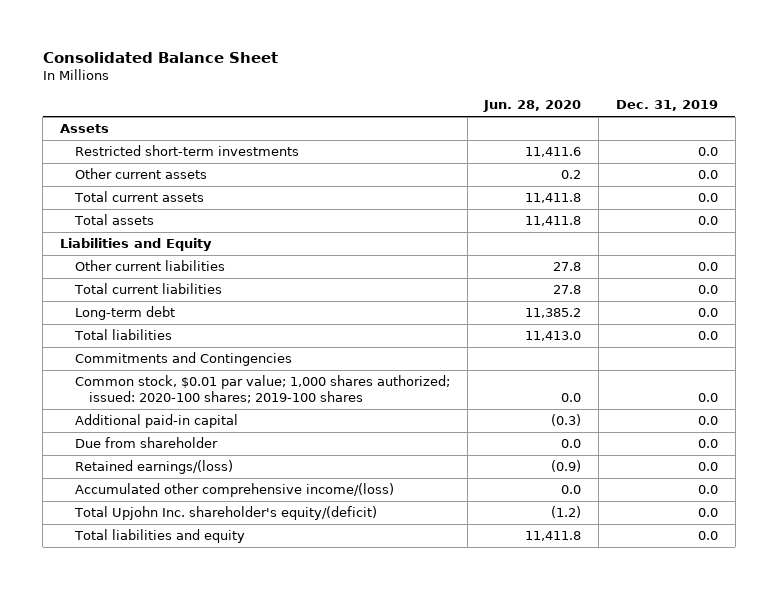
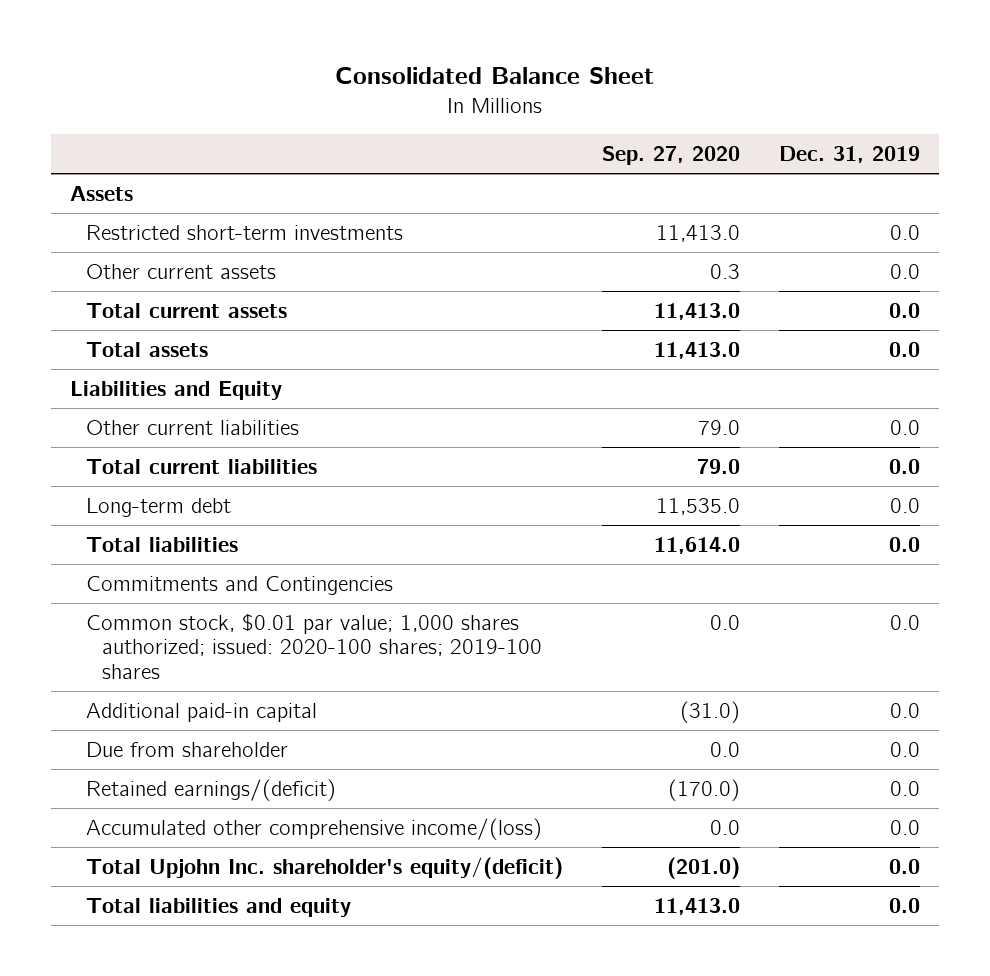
[483,100,582,113] Jun. 28, 2020 -> none
none -> [602,145,741,165] Sep. 27, 2020
[74,460,233,475] Retained earnings/(loss) -> [86,778,337,801] Retained earnings/(deficit)

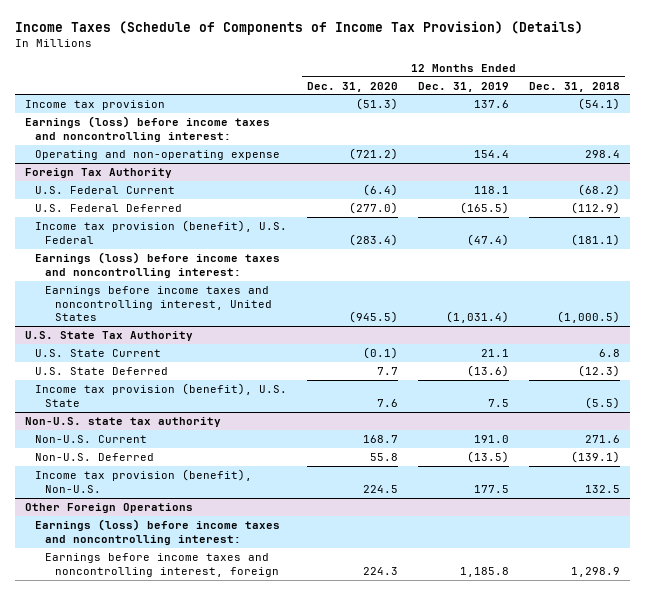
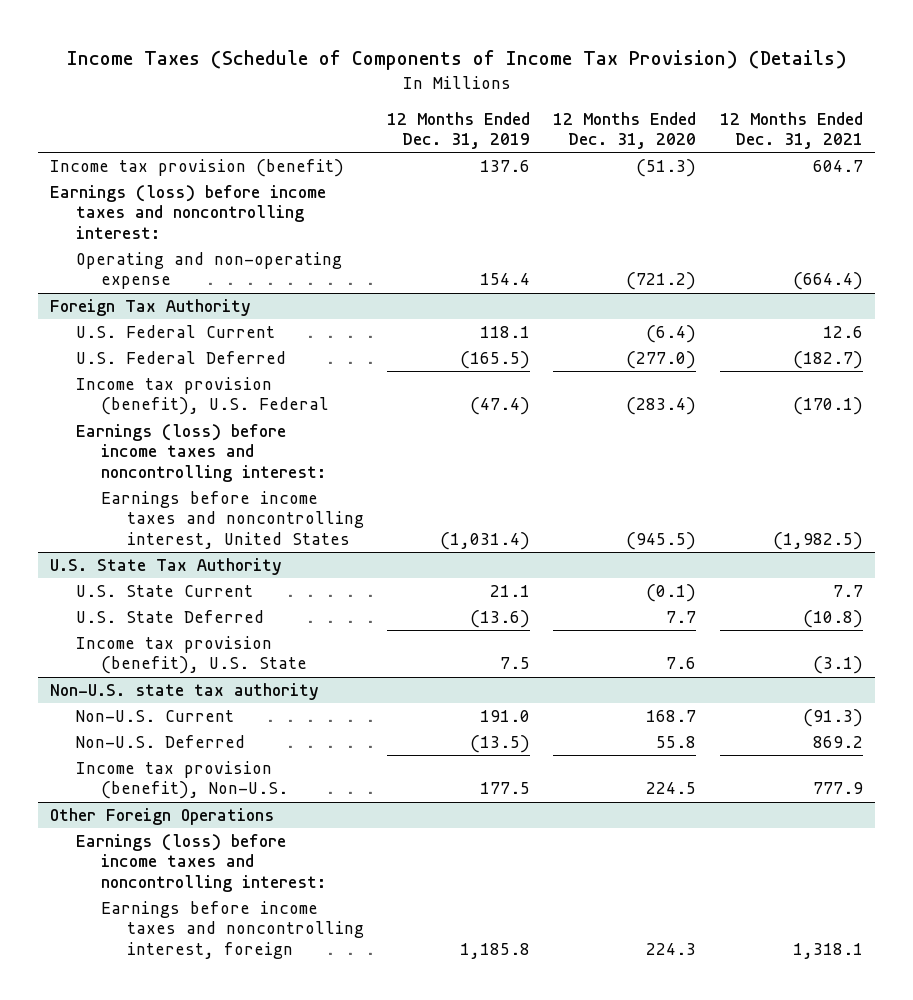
[529,81,621,92] Dec. 31, 2018 -> none
none -> [719,111,863,150] 12 Months Ended Dec. 31, 2021
[24,100,165,111] Income tax provision -> [50,158,345,177] Income tax provision (benefit)

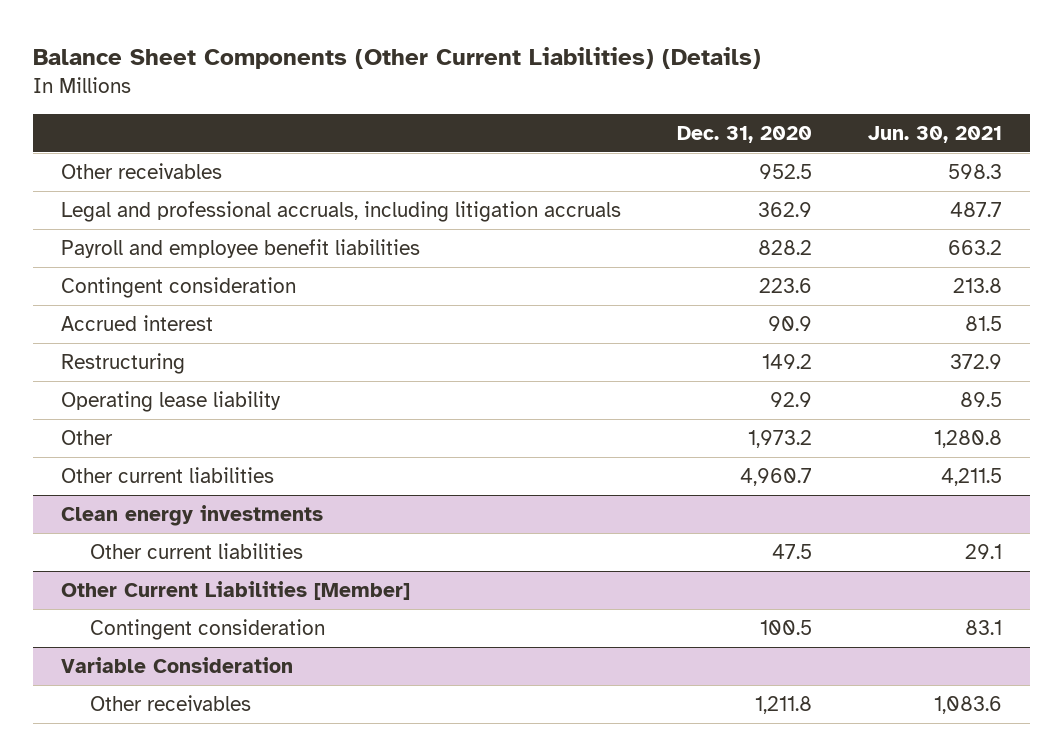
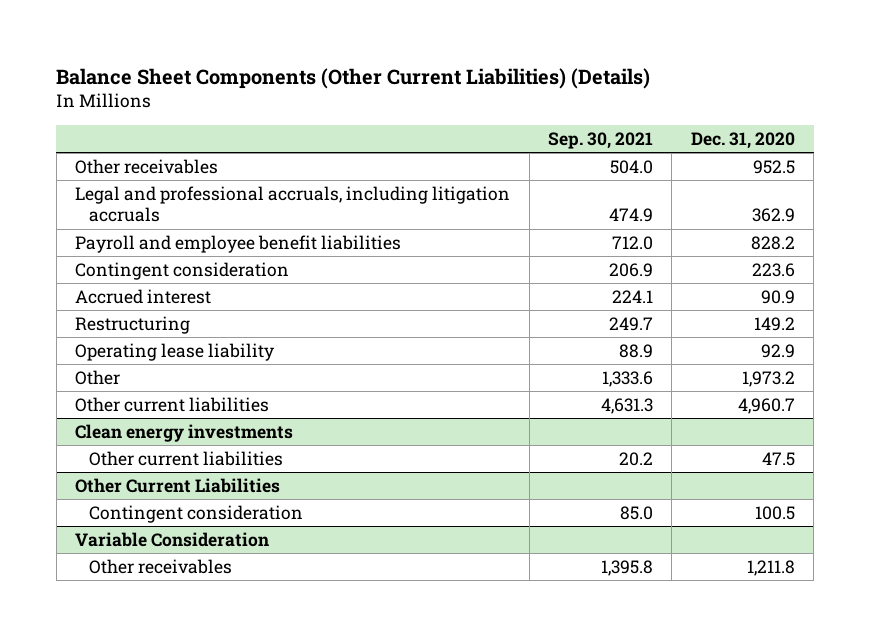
[868,125,1003,143] Jun. 30, 2021 -> none
none -> [548,131,654,149] Sep. 30, 2021
[60,580,410,600] Other Current Liabilities [Member] -> [75,477,281,493] Other Current Liabilities

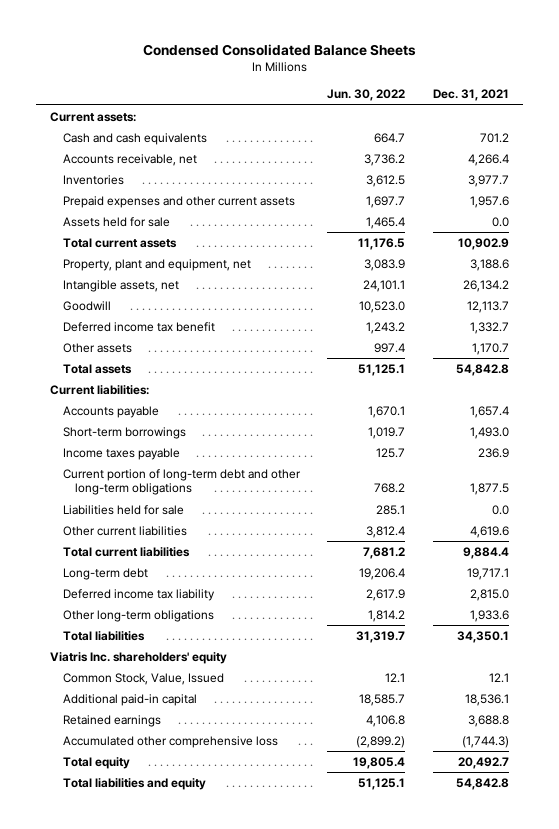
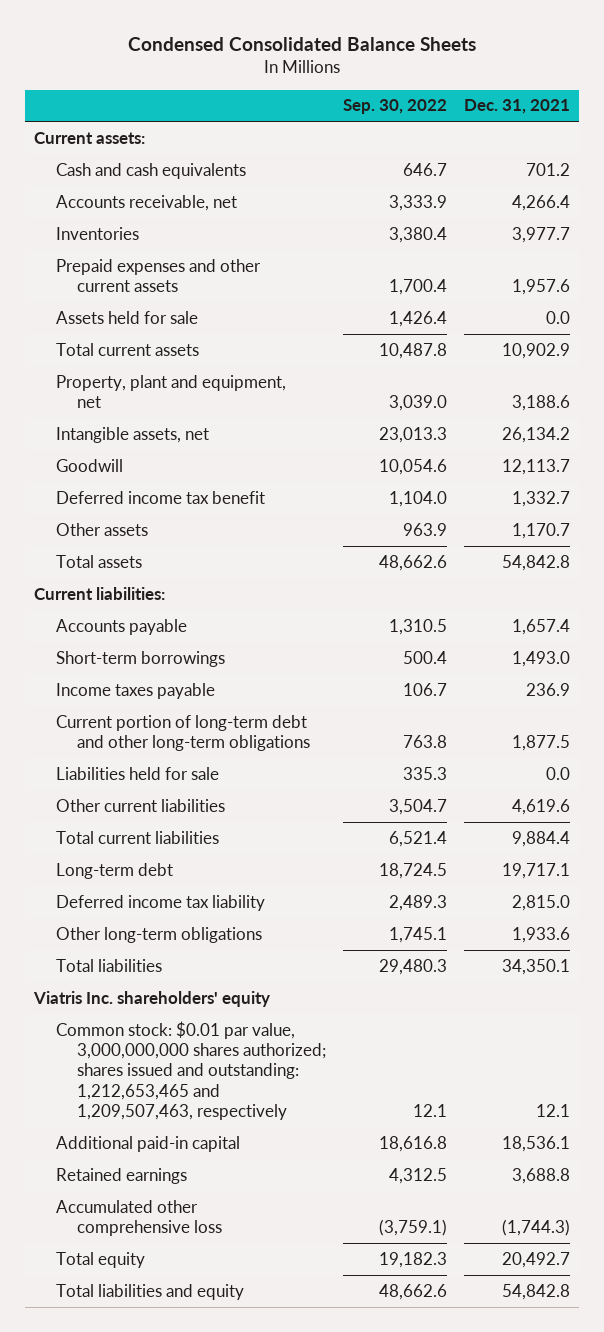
[327,89,406,102] Jun. 30, 2022 -> none
none -> [343,99,448,115] Sep. 30, 2022
[62,672,224,685] Common Stock, Value, Issued -> [55,1020,327,1120] Common stock: $0.01 par value, 3,000,000,000 shares authorized; shares issued and outstanding: 1,212,653,465 and 1,209,507,463, respectively

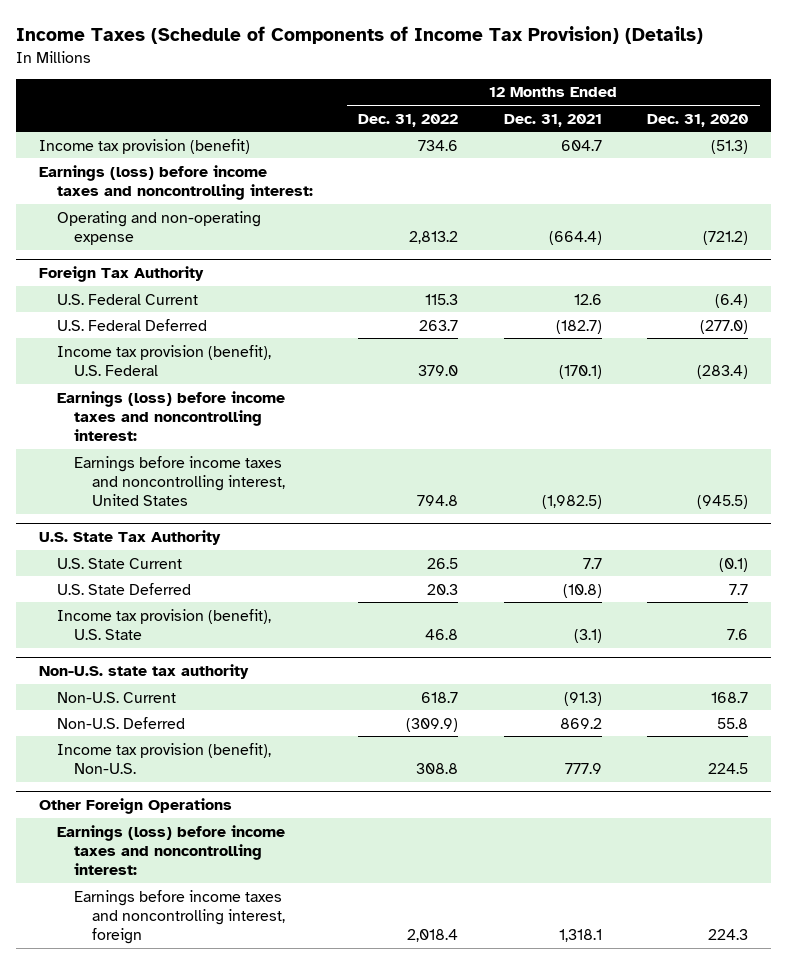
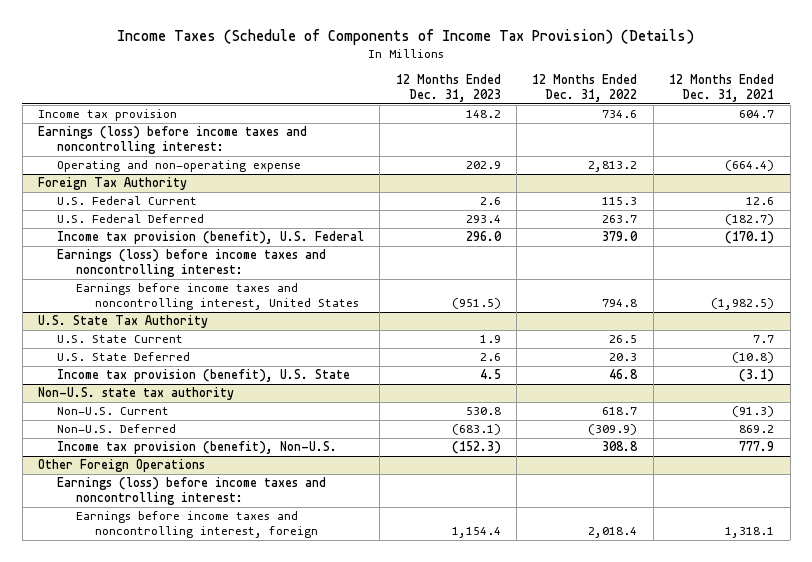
[647,113,749,127] Dec. 31, 2020 -> none
none -> [395,74,501,102] 12 Months Ended Dec. 31, 2023
[39,138,251,154] Income tax provision (benefit) -> [37,109,177,122] Income tax provision

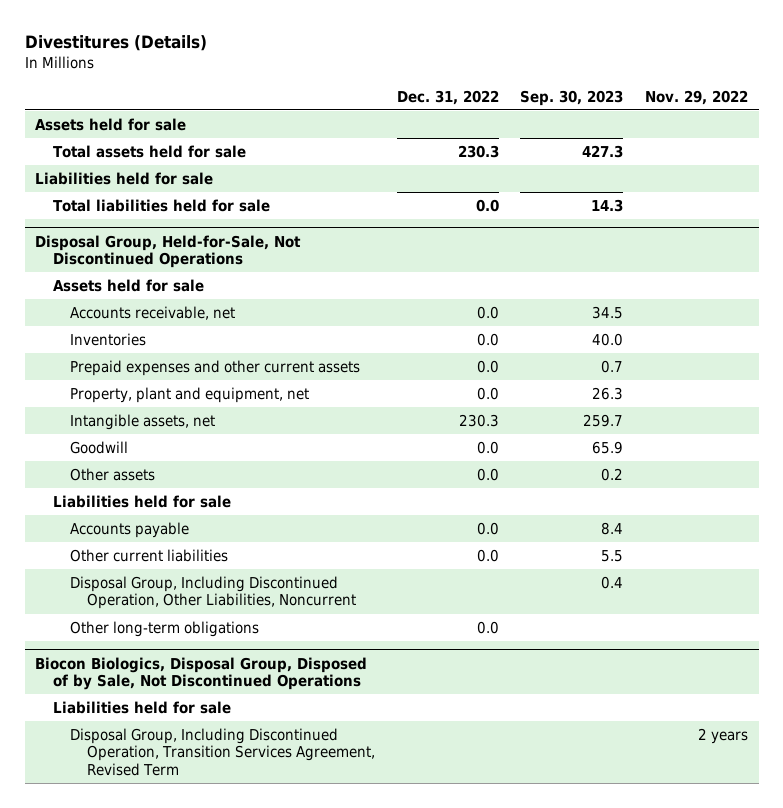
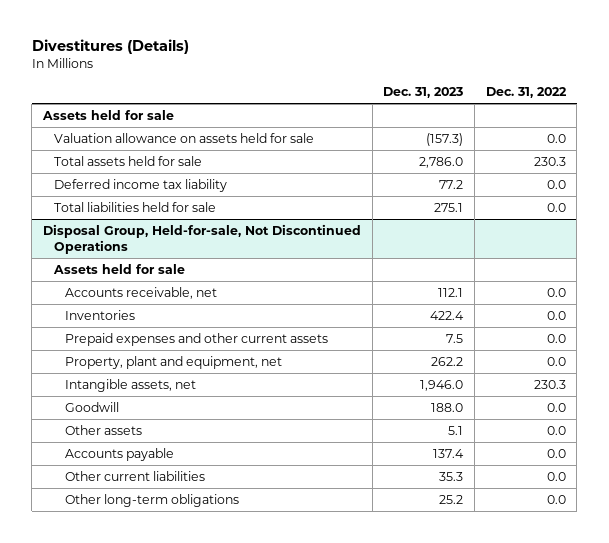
[520,89,624,106] Sep. 30, 2023 -> none
[644,89,748,105] Nov. 29, 2022 -> none
none -> [383,87,464,99] Dec. 31, 2023
none -> [54,132,315,143] Valuation allowance on assets held for sale
[35,172,214,186] Liabilities held for sale -> none
none -> [54,178,228,192] Deferred income tax liability
[35,234,302,268] Disposal Group, Held-for-Sale, Not Discontinued Operations -> [43,223,362,254] Disposal Group, Held-for-sale, Not Discontinued Operations
[52,495,231,509] Liabilities held for sale -> none
[69,576,357,610] Disposal Group, Including Discontinued Operation, Other Liabilities, Noncurrent -> none
[35,656,368,690] Biocon Biologics, Disposal Group, Disposed of by Sale, Not Discontinued Operations -> none
[52,701,231,715] Liabilities held for sale -> none
[69,728,376,776] Disposal Group, Including Discontinued Operation, Transition Services Agreement, Revised Term -> none

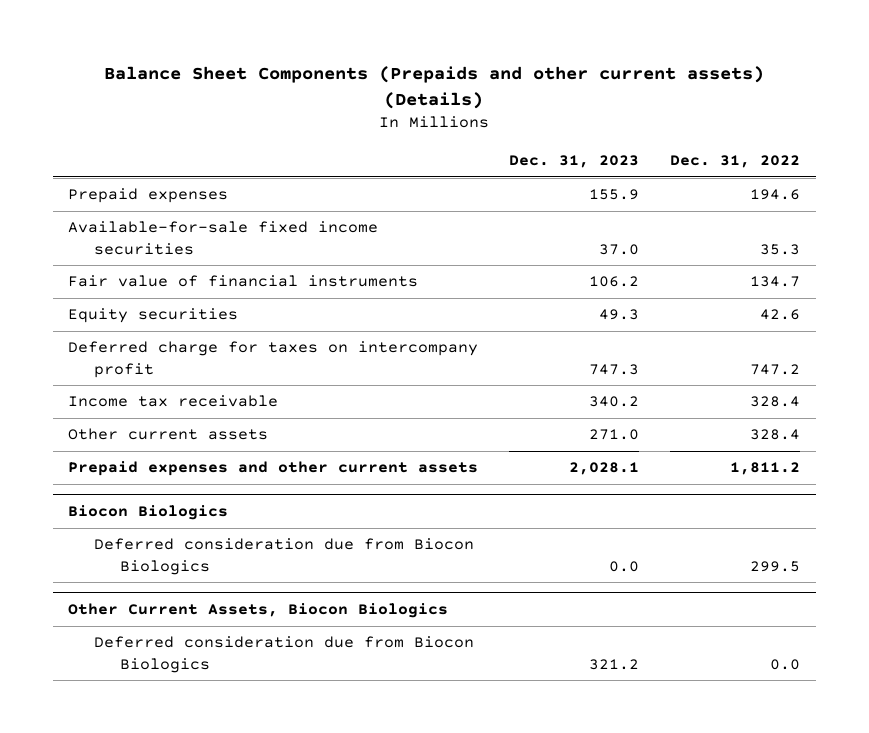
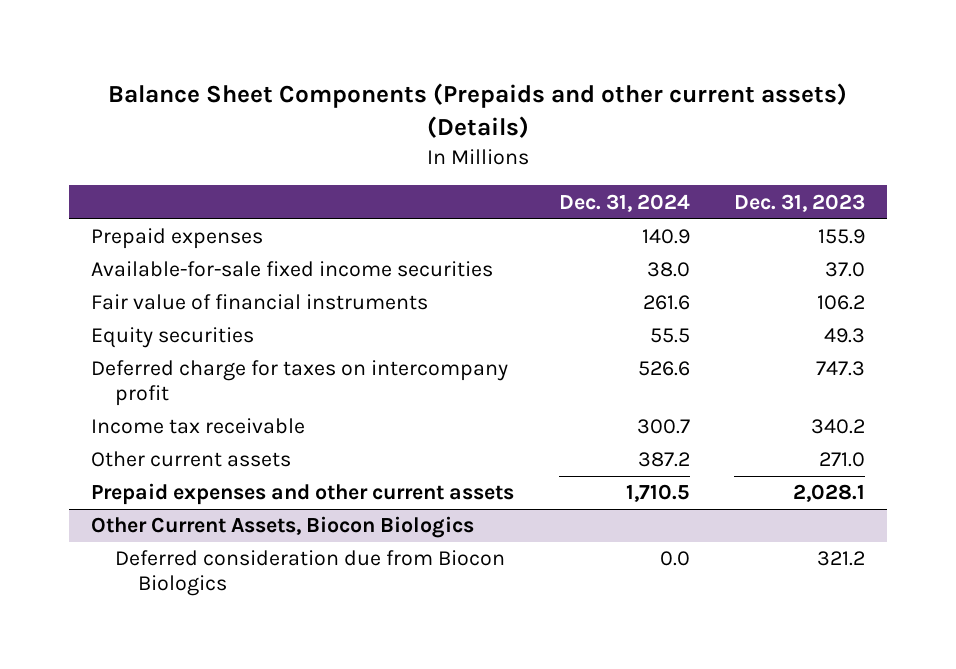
[670,155,801,169] Dec. 31, 2022 -> none
none -> [558,193,690,212] Dec. 31, 2024
[68,505,229,521] Biocon Biologics -> none
[94,538,475,575] Deferred consideration due from Biocon Biologics -> none

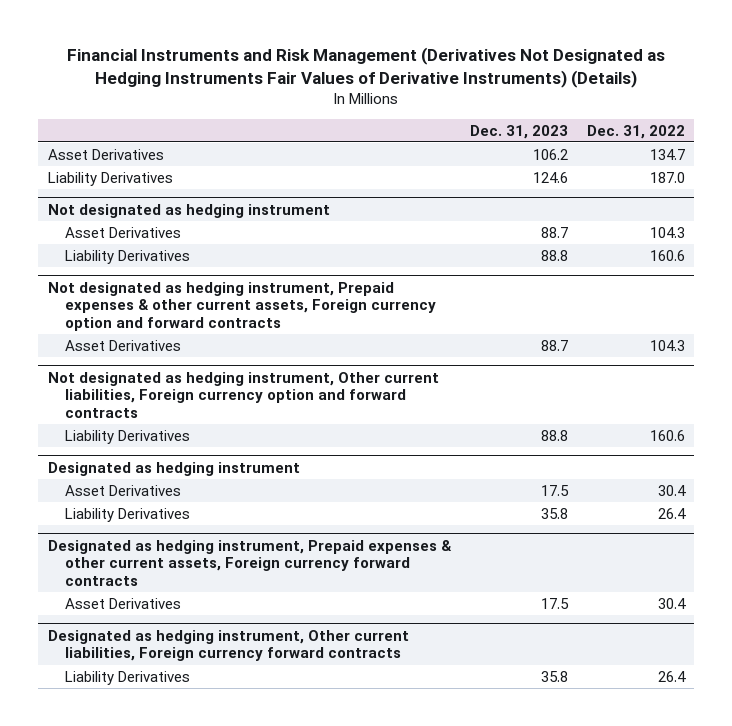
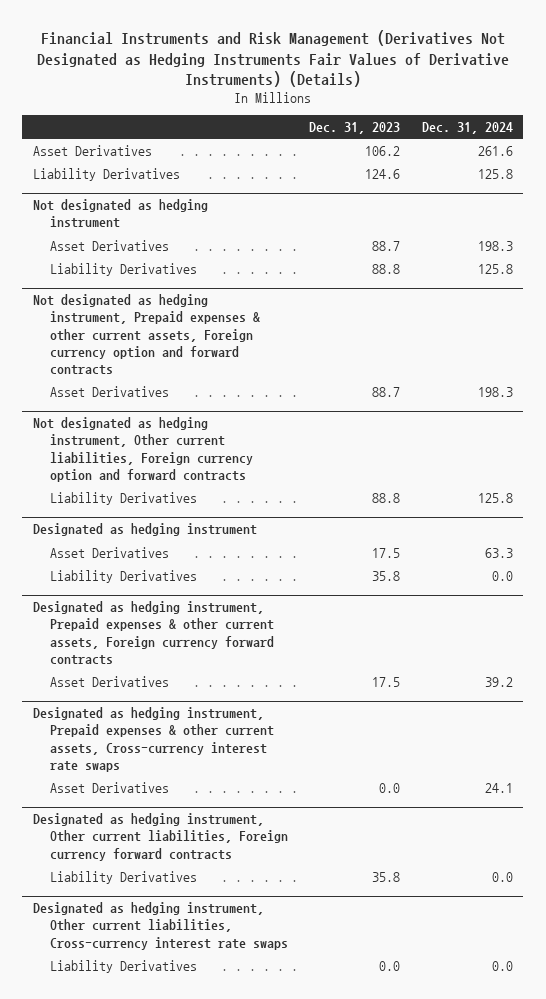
[586,124,685,139] Dec. 31, 2022 -> none
none -> [421,122,513,135] Dec. 31, 2024
none -> [33,707,274,772] Designated as hedging instrument, Prepaid expenses & other current assets, Cross-currency interest rate swaps
none -> [49,781,169,793] Asset Derivatives
none -> [33,902,288,950] Designated as hedging instrument, Other current liabilities, Cross-currency interest rate swaps
none -> [49,959,197,973] Liability Derivatives

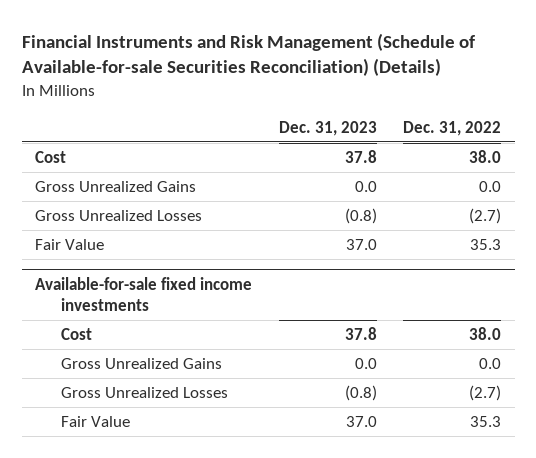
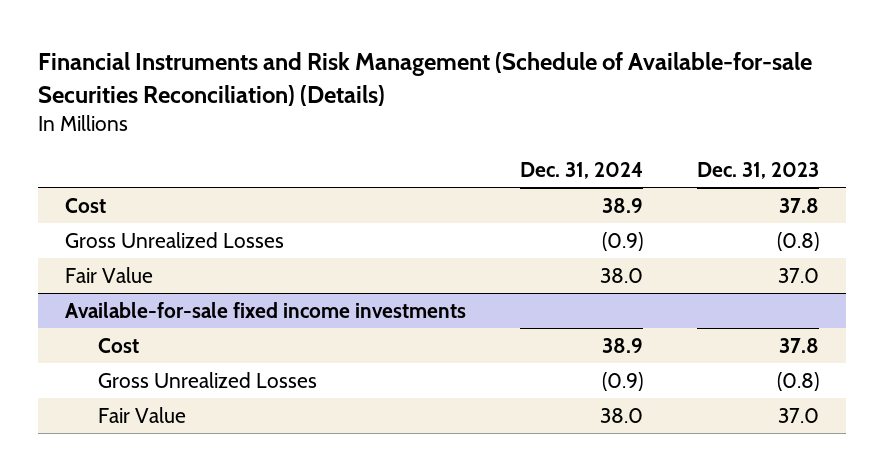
[403,120,502,136] Dec. 31, 2022 -> none
none -> [519,161,643,179] Dec. 31, 2024
[35,181,197,193] Gross Unrealized Gains -> none
[60,358,222,370] Gross Unrealized Gains -> none

